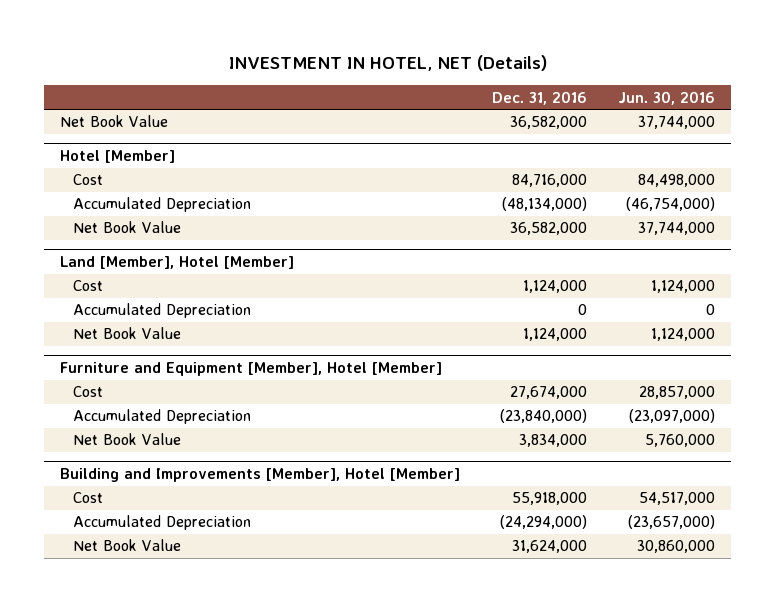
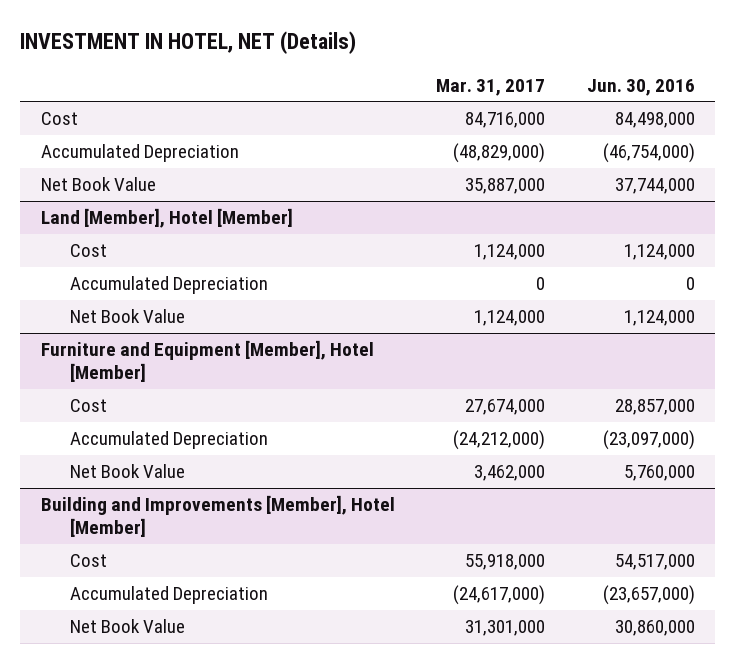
[491,90,587,105] Dec. 31, 2016 -> none
none -> [436,78,546,96] Mar. 31, 2017
[60,115,169,128] Net Book Value -> none
[60,149,176,163] Hotel [Member] -> none

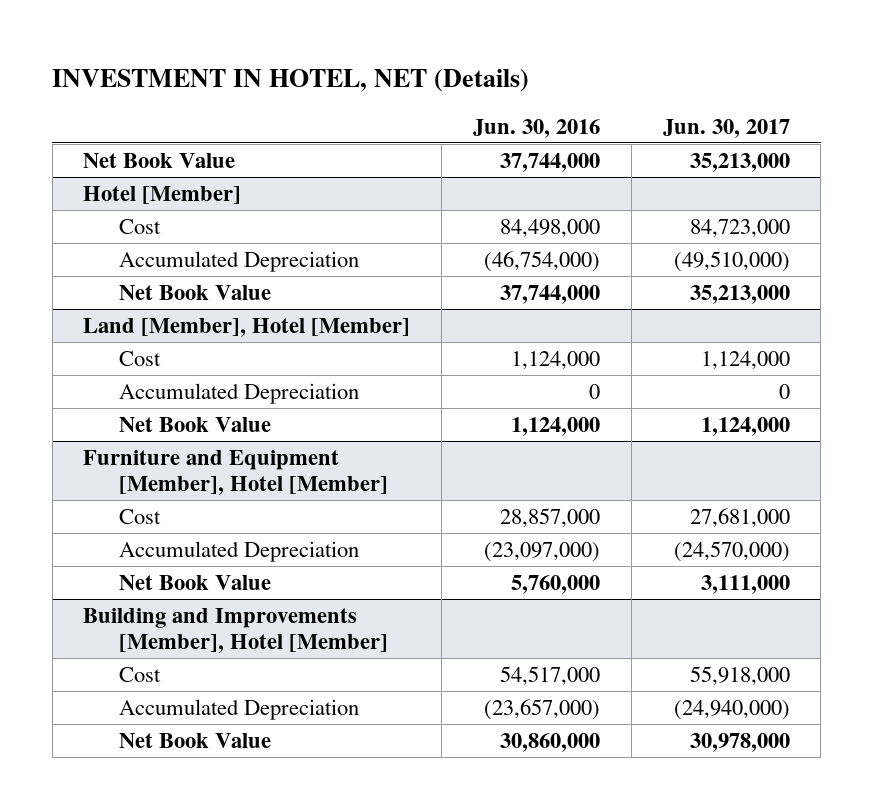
[436,78,546,96] Mar. 31, 2017 -> none
none -> [662,118,790,138] Jun. 30, 2017
none -> [83,152,236,168] Net Book Value
none -> [83,185,242,204] Hotel [Member]

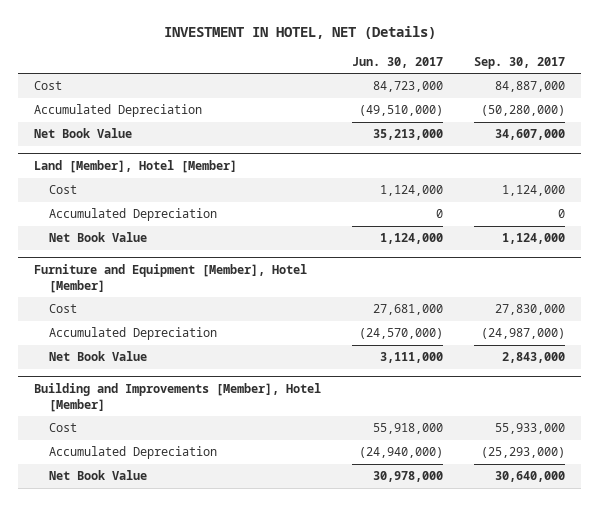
[472,118,600,138] Jun. 30, 2016 -> none
none -> [474,56,566,69] Sep. 30, 2017
[83,152,236,168] Net Book Value -> none
[83,185,242,204] Hotel [Member] -> none

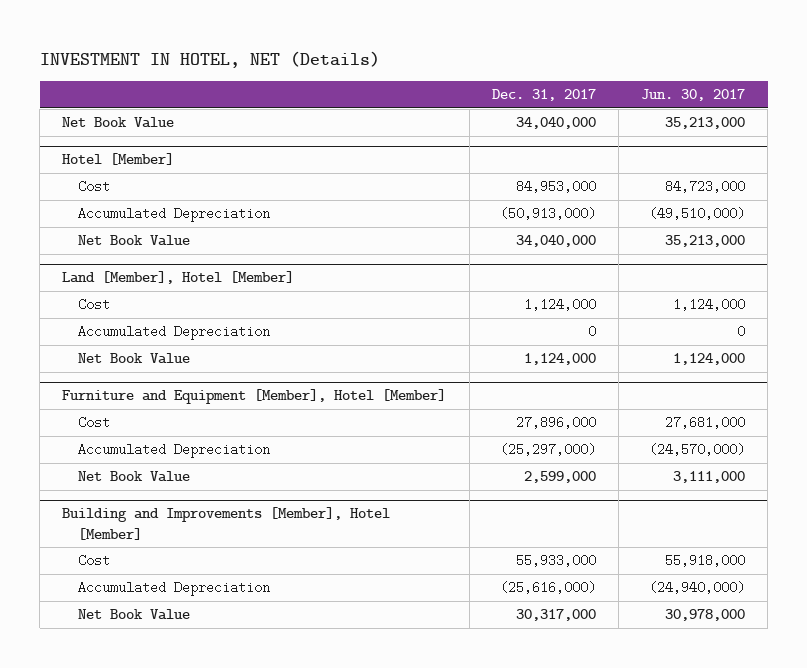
[474,56,566,69] Sep. 30, 2017 -> none
none -> [491,89,596,102] Dec. 31, 2017
none -> [62,117,175,129] Net Book Value
none -> [62,153,175,166] Hotel [Member]

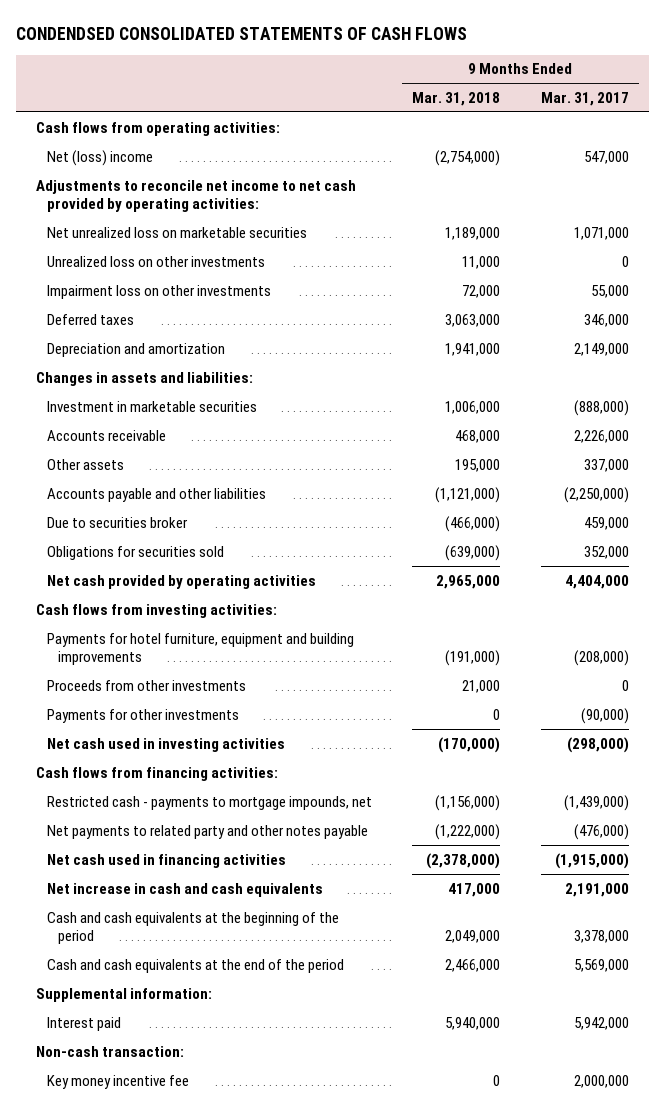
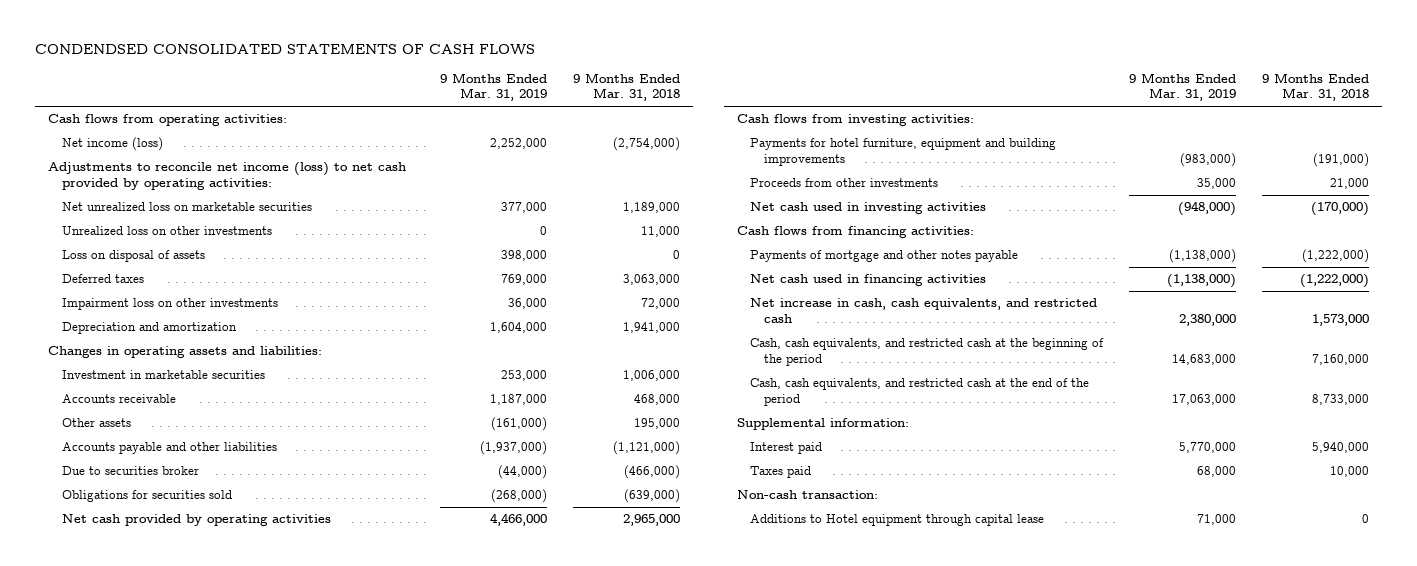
[540,91,629,106] Mar. 31, 2017 -> none
none -> [440,73,548,102] 9 Months Ended Mar. 31, 2019
[47,149,154,166] Net (loss) income -> [61,137,163,152] Net income (loss)
[36,179,357,212] Adjustments to reconcile net income to net cash provided by operating activities: -> [48,162,407,190] Adjustments to reconcile net income (loss) to net cash provided by operating activities:
none -> [61,250,205,263] Loss on disposal of assets
[47,284,272,299] Impairment loss on other investments -> [61,298,278,311] Impairment loss on other investments
[36,371,254,386] Changes in assets and liabilities: -> [48,346,323,359] Changes in operating assets and liabilities:
[47,708,240,723] Payments for other investments -> none
[47,795,373,810] Restricted cash - payments to mortgage impounds, net -> none
[47,824,369,839] Net payments to related party and other notes payable -> [750,250,1019,263] Payments of mortgage and other notes payable
[426,852,501,869] (2,378,000) -> [1300,274,1370,289] (1,222,000)
[47,882,324,897] Net increase in cash and cash equivalents -> [750,298,1098,323] Net increase in cash, cash equivalents, and restricted cash
[448,882,501,897] 417,000 -> [1312,313,1370,326] 1,573,000
[47,911,340,944] Cash and cash equivalents at the beginning of the period -> [750,338,1105,366] Cash, cash equivalents, and restricted cash at the beginning of the period
[445,929,501,943] 2,049,000 -> [1312,353,1370,365] 7,160,000
[47,958,345,973] Cash and cash equivalents at the end of the period -> [750,378,1090,406] Cash, cash equivalents, and restricted cash at the end of the period
[445,958,501,972] 2,466,000 -> [1312,393,1370,405] 8,733,000
none -> [750,466,812,479] Taxes paid
[47,1074,190,1089] Key money incentive fee -> none
none -> [750,514,1045,527] Additions to Hotel equipment through capital lease

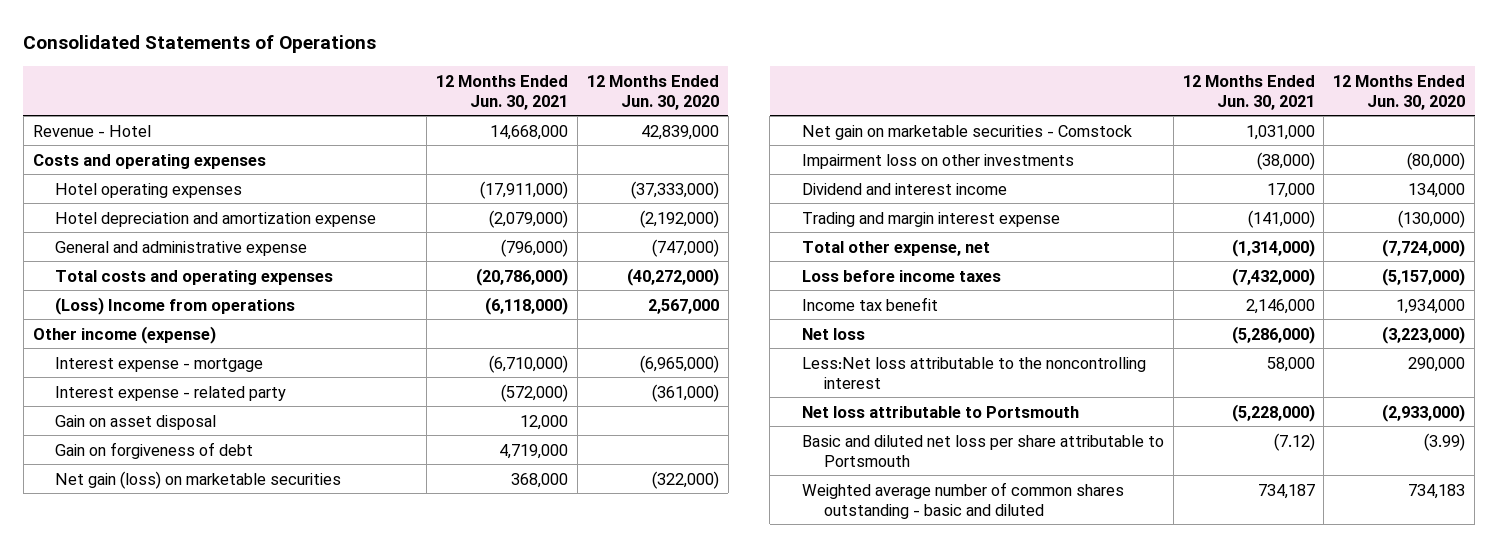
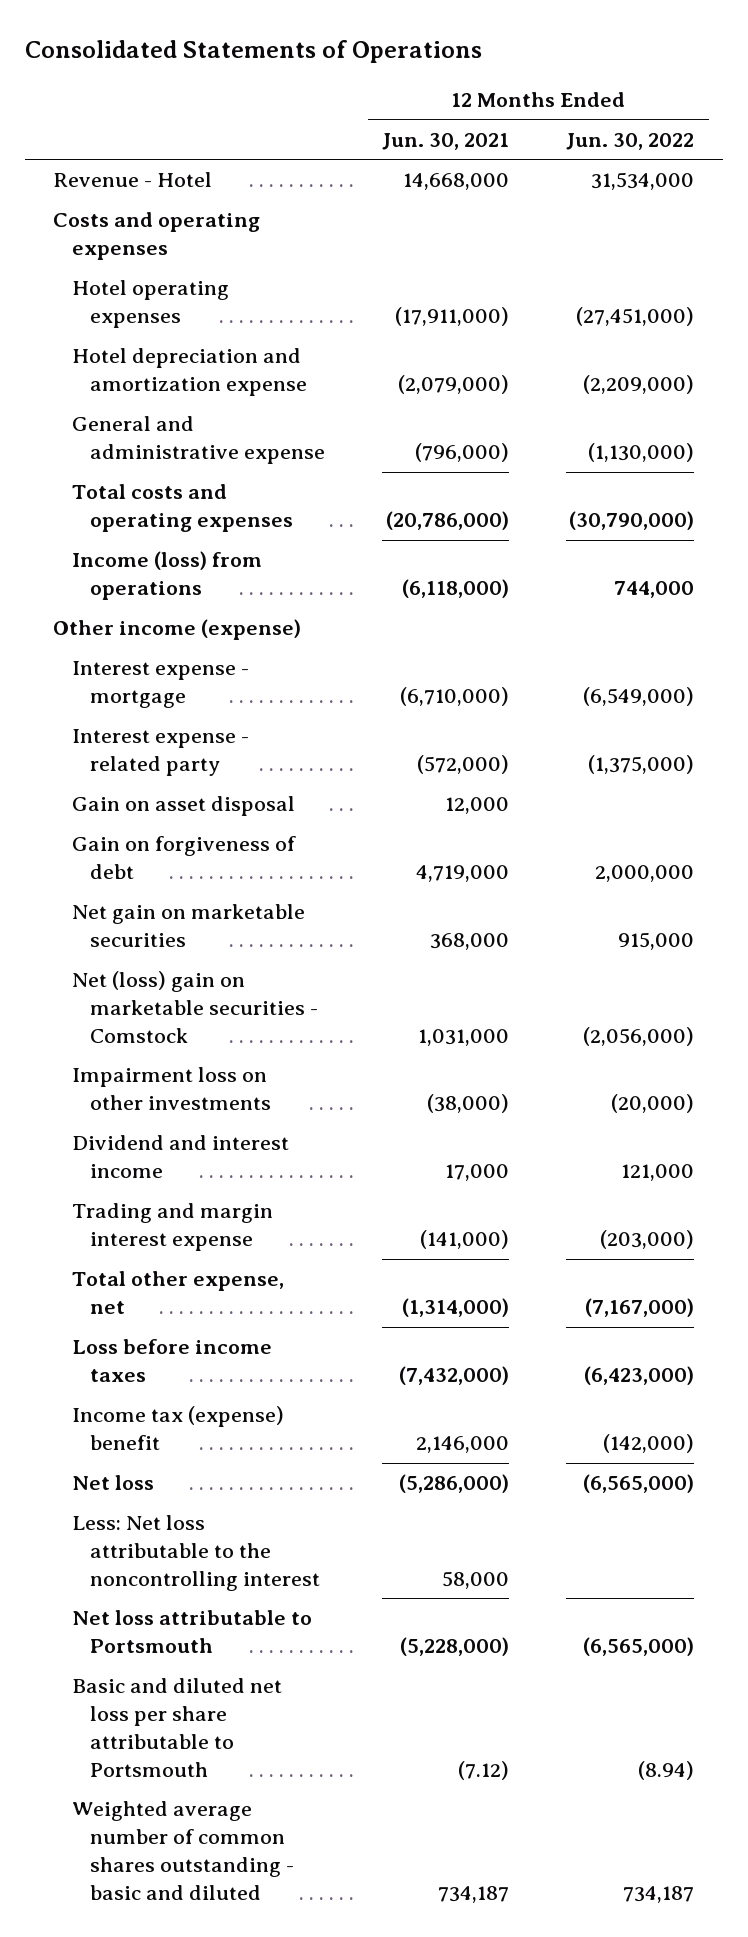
[586,74,719,110] 12 Months Ended Jun. 30, 2020 -> none
none -> [566,132,695,150] Jun. 30, 2022
[55,296,296,315] (Loss) Income from operations -> [71,551,262,601] Income (loss) from operations
[55,470,342,489] Net gain (loss) on marketable securities -> [71,904,305,948] Net gain on marketable securities
[801,124,1132,140] Net gain on marketable securities - Comstock -> [71,971,319,1043] Net (loss) gain on marketable securities - Comstock
[801,296,938,311] Income tax benefit -> [71,1406,284,1451] Income tax (expense) benefit
[801,356,1146,389] Less:Net loss attributable to the noncontrolling interest -> [71,1515,321,1591] Less: Net loss attributable to the noncontrolling interest

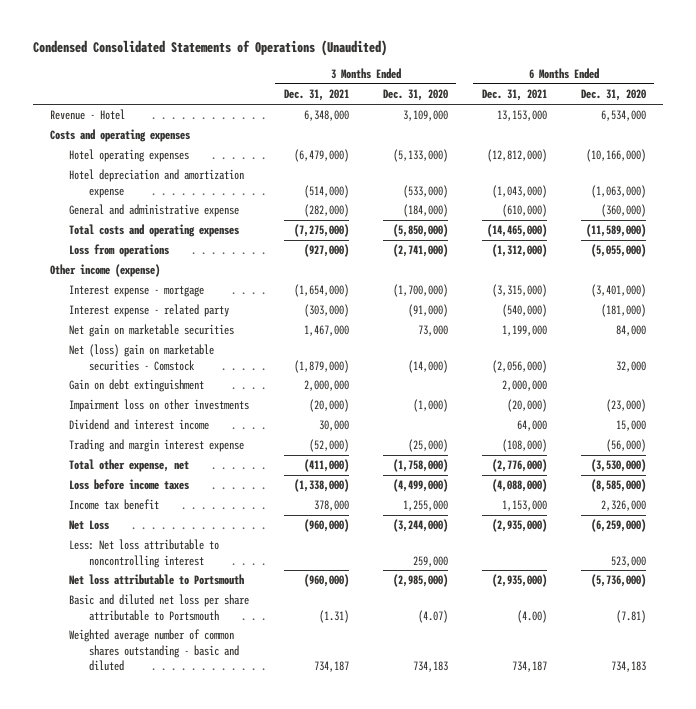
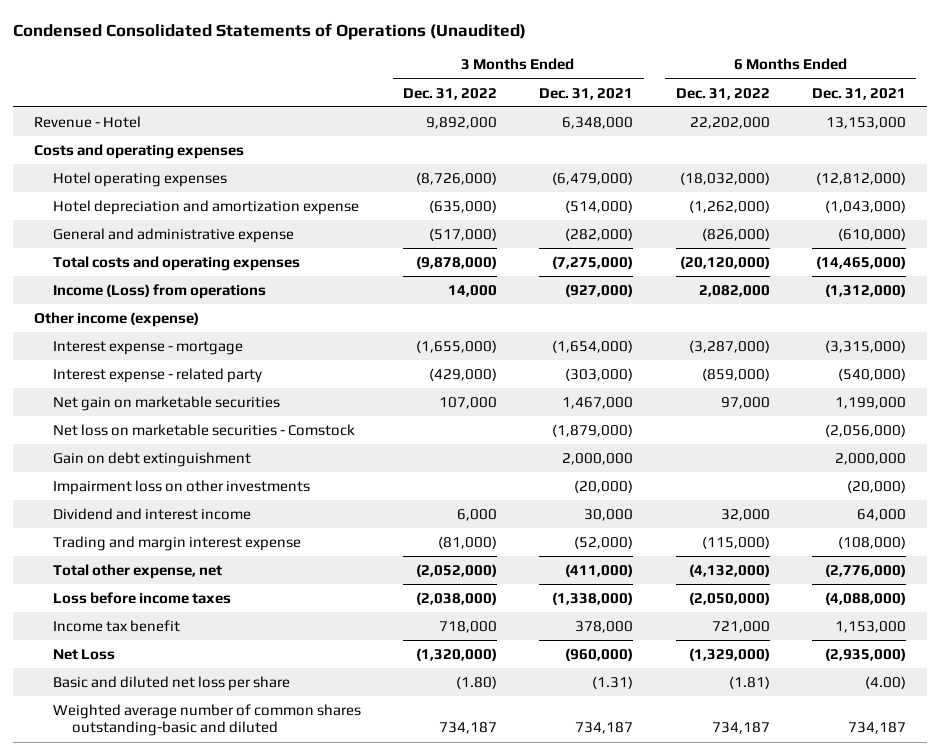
[382,89,448,102] Dec. 31, 2020 -> none
[580,89,646,102] Dec. 31, 2020 -> none
none -> [403,87,498,100] Dec. 31, 2022
none -> [675,87,770,100] Dec. 31, 2022
[69,244,170,258] Loss from operations -> [52,283,266,299] Income (Loss) from operations
[69,344,215,371] Net (loss) gain on marketable securities - Comstock -> [52,423,355,436] Net loss on marketable securities - Comstock
[69,539,220,568] Less: Net loss attributable to noncontrolling interest -> none
[69,574,245,586] Net loss attributable to Portsmouth -> none
[69,594,250,621] Basic and diluted net loss per share attributable to Portsmouth -> [52,675,290,691] Basic and diluted net loss per share
[69,629,239,672] Weighted average number of common shares outstanding - basic and diluted -> [52,703,361,737] Weighted average number of common shares outstanding-basic and diluted

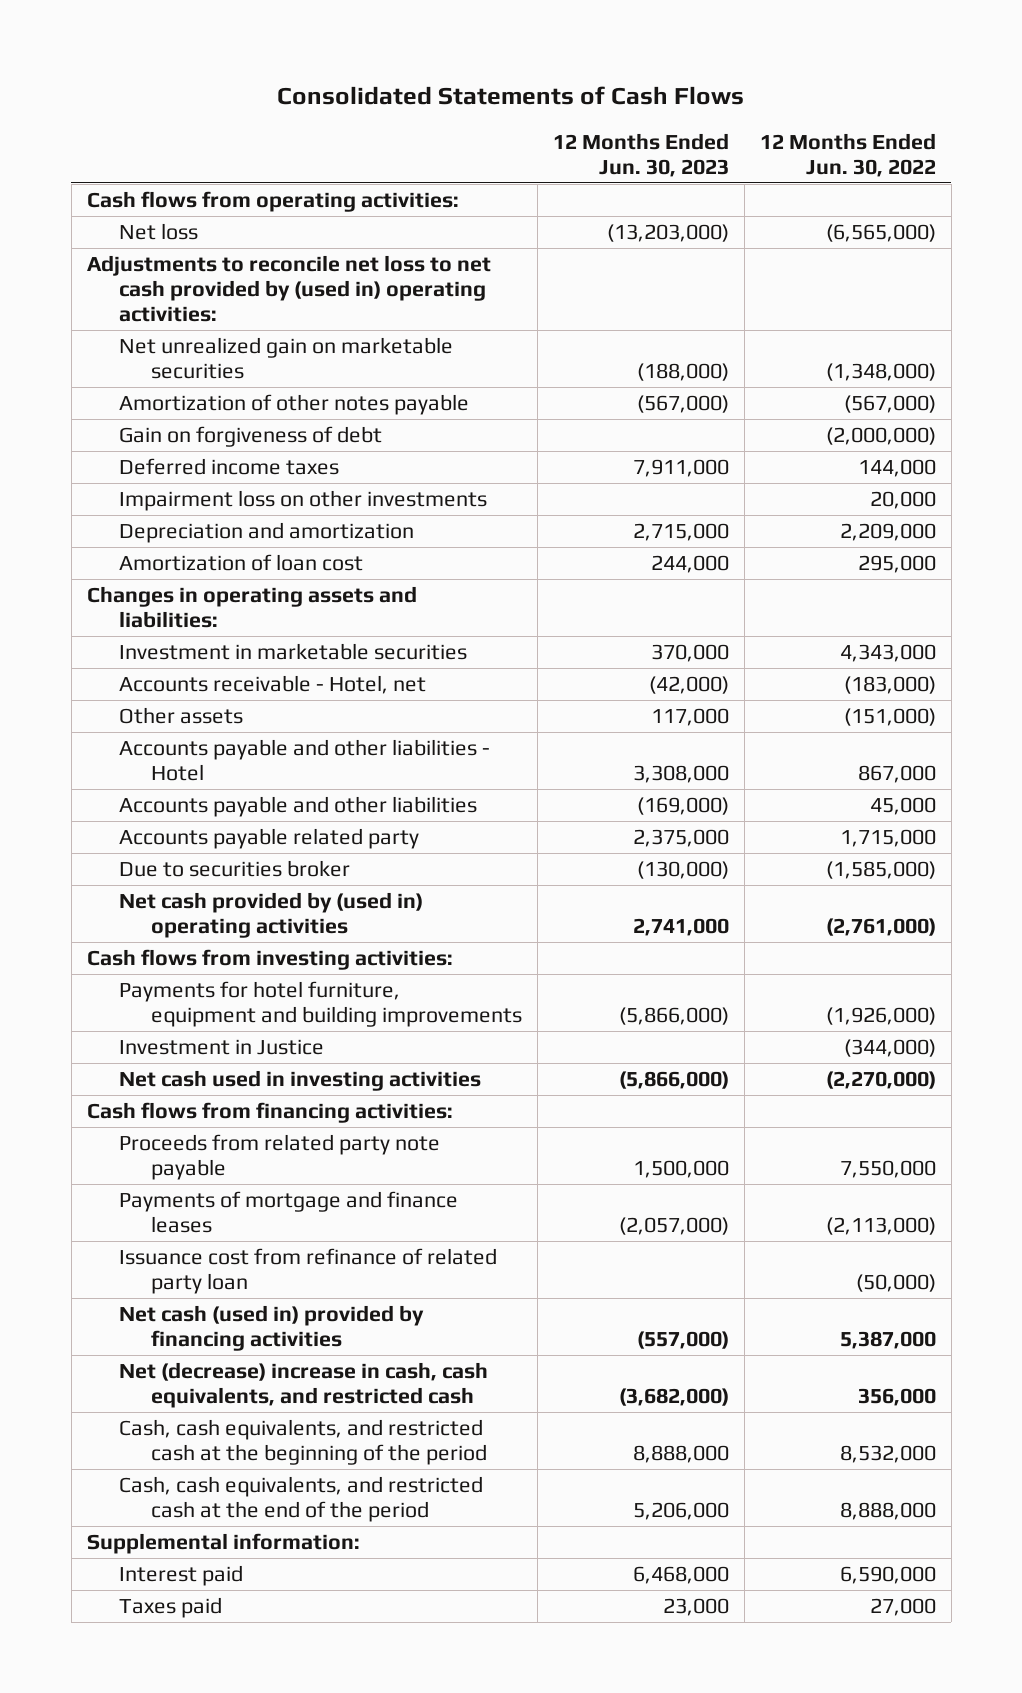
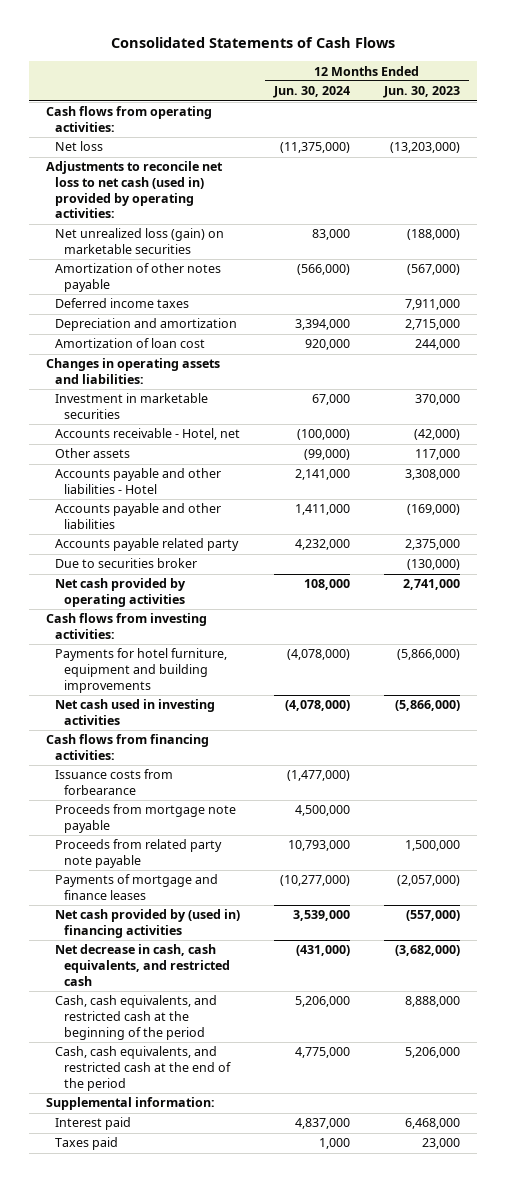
[759,132,936,177] 12 Months Ended Jun. 30, 2022 -> none
none -> [272,86,350,99] Jun. 30, 2024
[86,255,491,322] Adjustments to reconcile net loss to net cash provided by (used in) operating activities: -> [45,161,223,219] Adjustments to reconcile net loss to net cash (used in) provided by operating activities:
[119,337,454,379] Net unrealized gain on marketable securities -> [54,228,224,255] Net unrealized loss (gain) on marketable securities
[119,426,383,448] Gain on forgiveness of debt -> none
[119,490,488,512] Impairment loss on other investments -> none
[119,892,424,938] Net cash provided by (used in) operating activities -> [54,578,186,608] Net cash provided by operating activities
[119,1039,325,1056] Investment in Justice -> none
none -> [54,769,173,796] Issuance costs from forbearance
none -> [54,804,236,834] Proceeds from mortgage note payable
[119,1248,498,1294] Issuance cost from refinance of related party loan -> none
[119,1305,425,1351] Net cash (used in) provided by financing activities -> [54,909,240,939] Net cash provided by (used in) financing activities
[119,1362,489,1408] Net (decrease) increase in cash, cash equivalents, and restricted cash -> [54,944,231,986] Net decrease in cash, cash equivalents, and restricted cash

